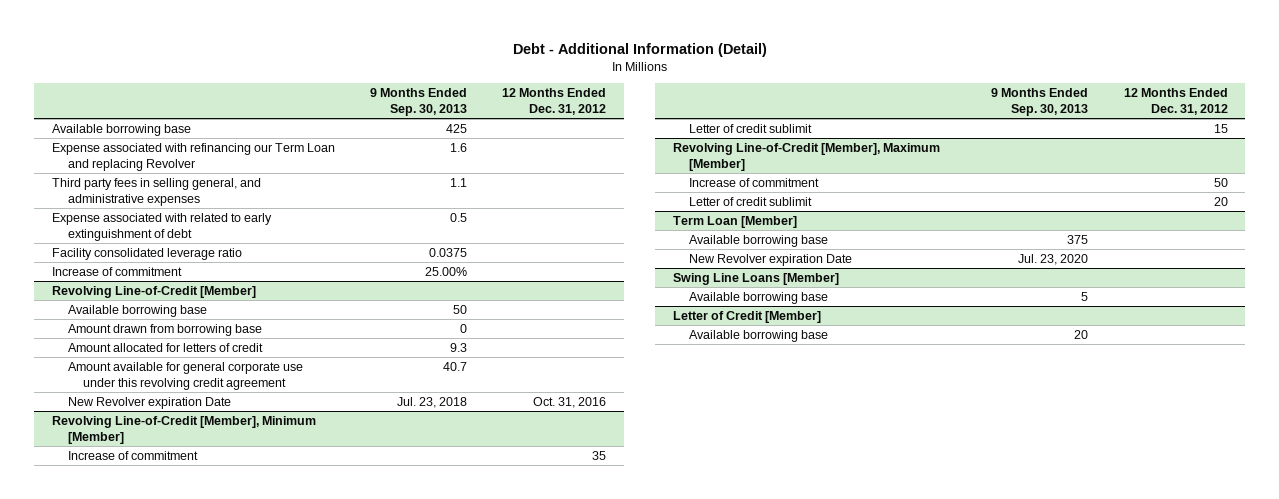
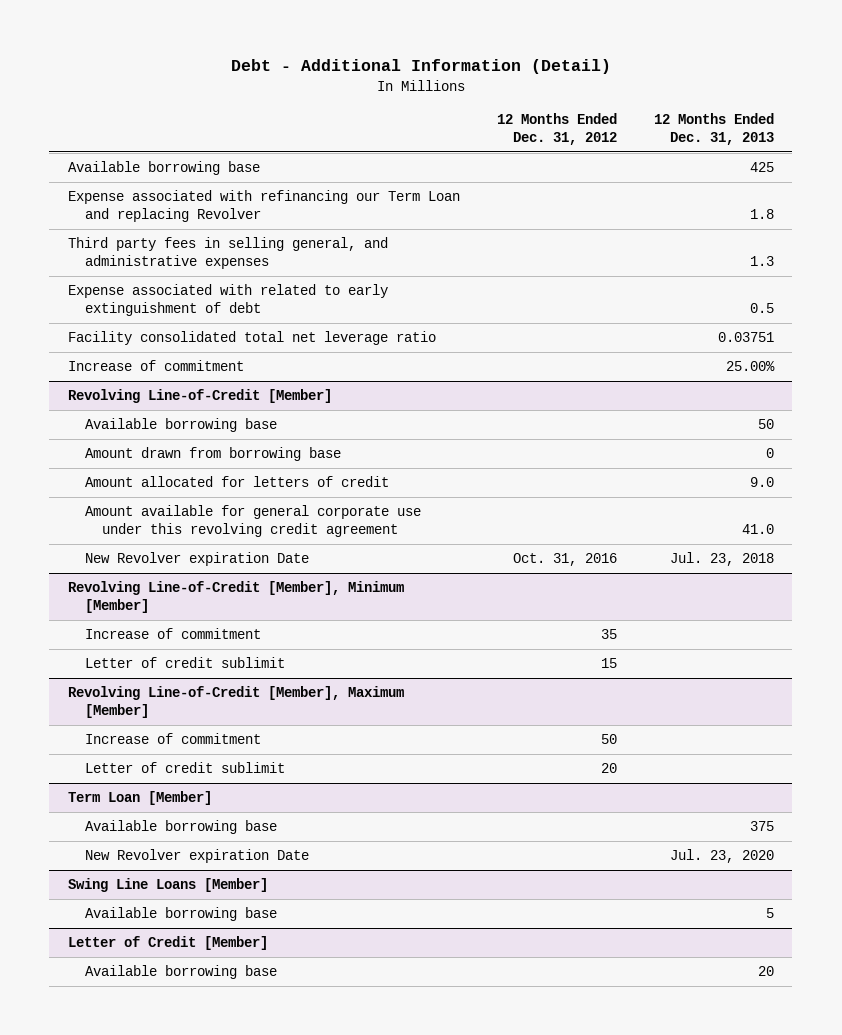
[369,88,467,117] 9 Months Ended Sep. 30, 2013 -> none
none -> [653,113,774,145] 12 Months Ended Dec. 31, 2013
[51,247,242,260] Facility consolidated leverage ratio -> [67,331,436,346] Facility consolidated total net leverage ratio

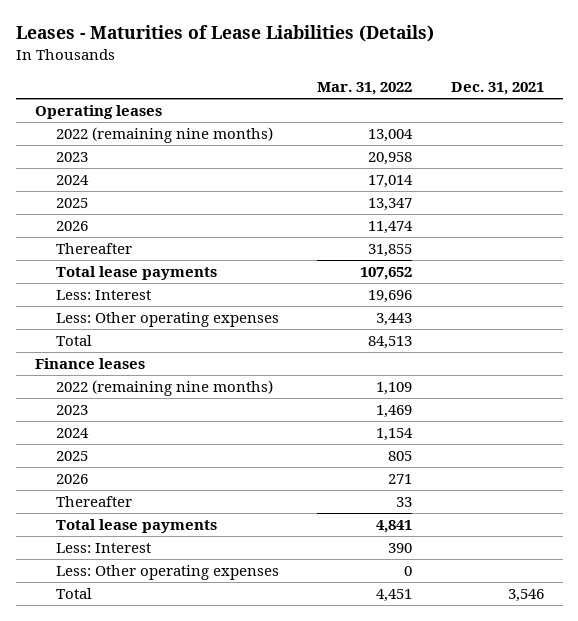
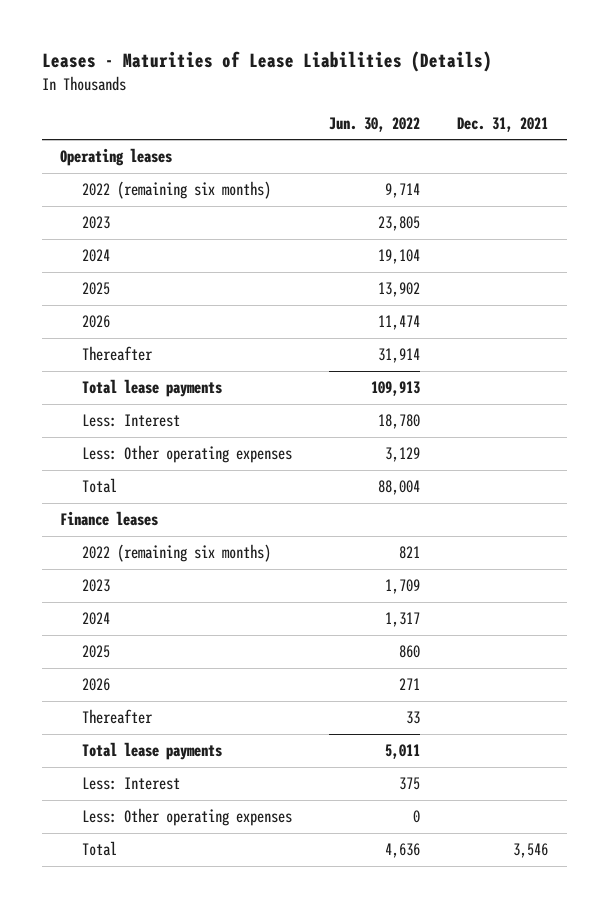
[317,81,413,95] Mar. 31, 2022 -> none
none -> [328,116,420,132] Jun. 30, 2022
[56,127,274,144] 2022 (remaining nine months) -> [81,181,271,200] 2022 (remaining six months)
[56,380,274,397] 2022 (remaining nine months) -> [81,544,271,563] 2022 (remaining six months)

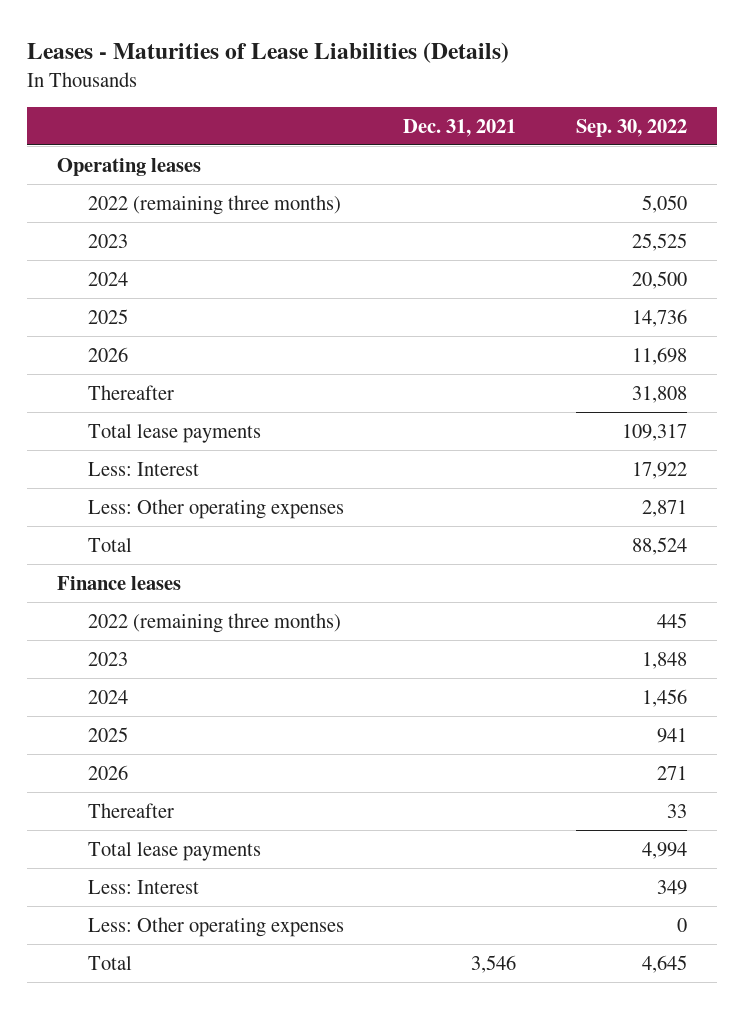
[328,116,420,132] Jun. 30, 2022 -> none
none -> [575,118,687,137] Sep. 30, 2022
[81,181,271,200] 2022 (remaining six months) -> [87,194,341,215] 2022 (remaining three months)
[81,544,271,563] 2022 (remaining six months) -> [87,612,341,633] 2022 (remaining three months)

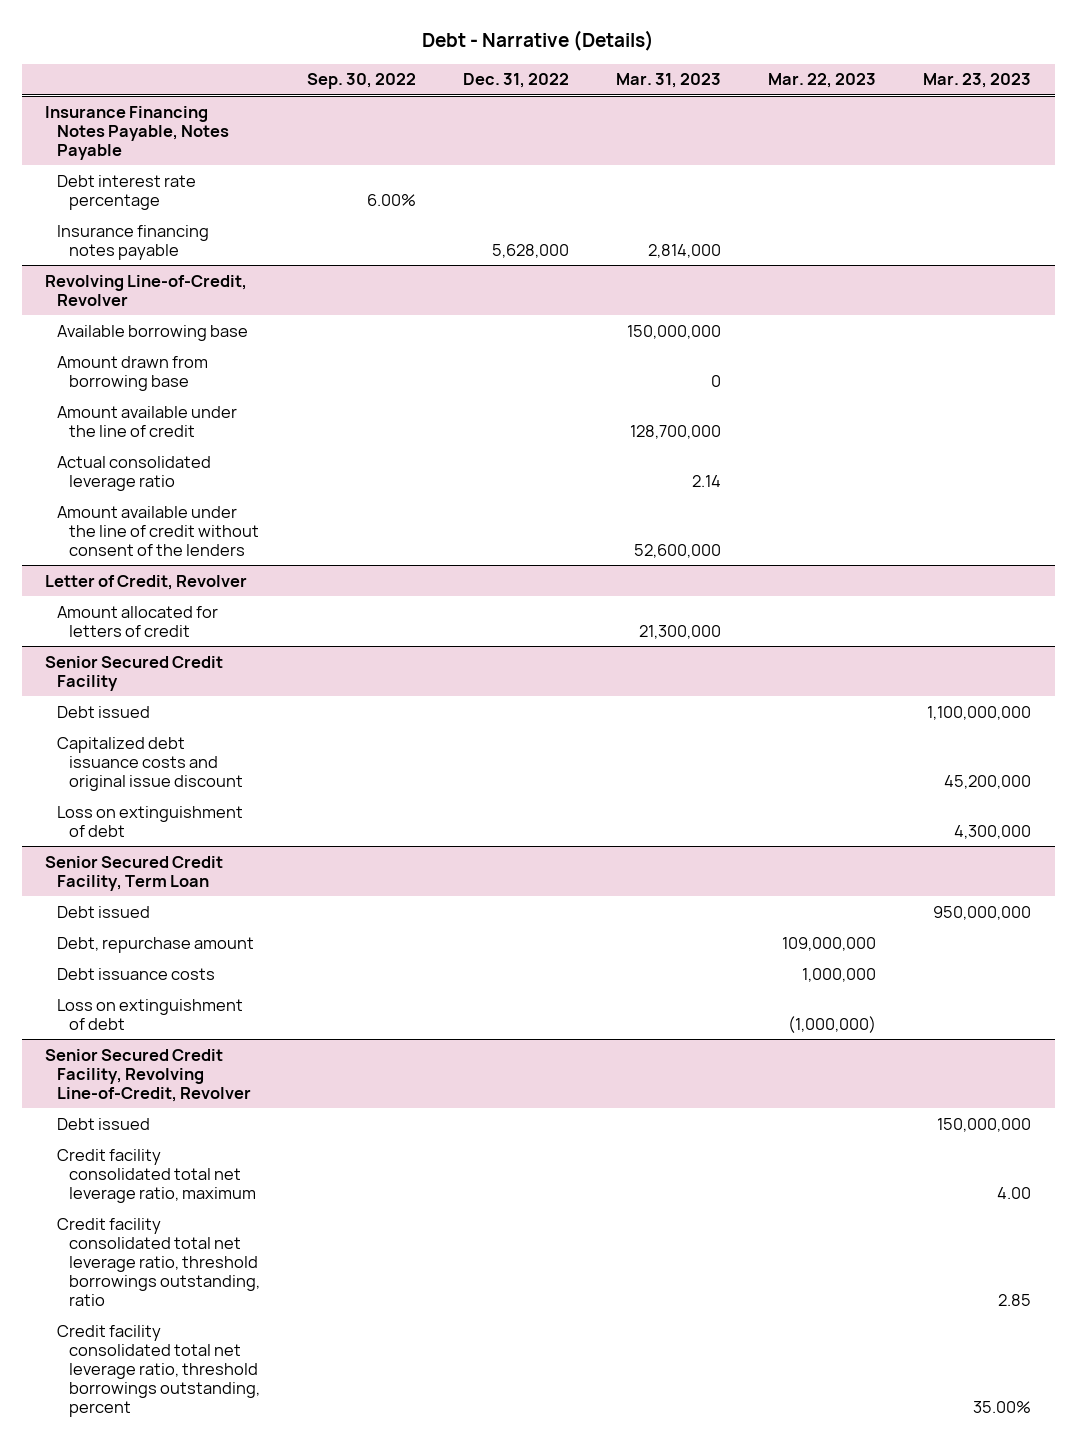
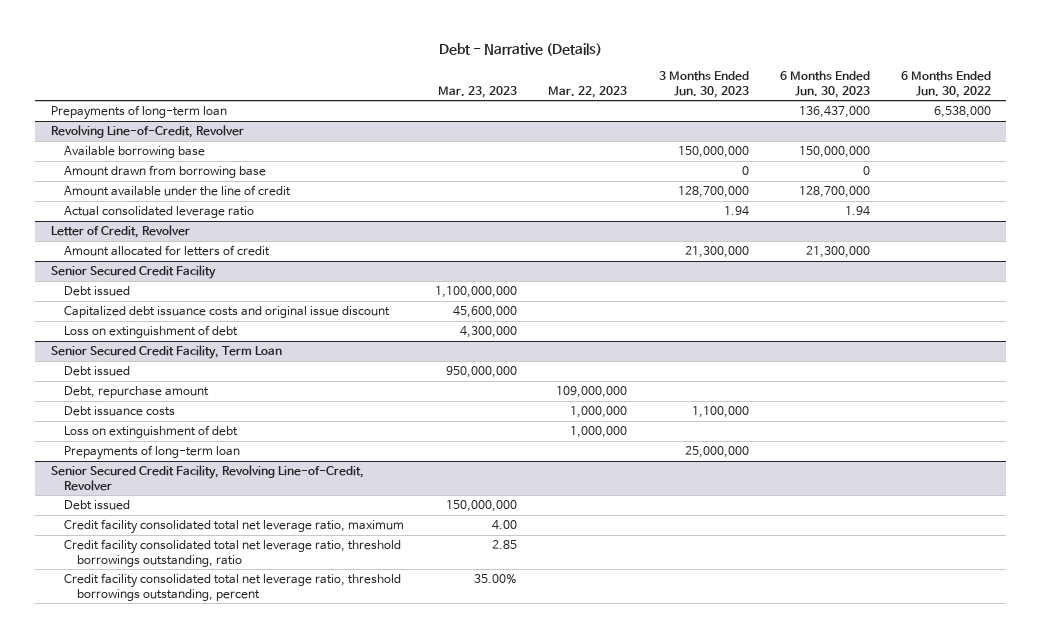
[306,73,416,90] Sep. 30, 2022 -> none
[462,73,569,89] Dec. 31, 2022 -> none
[616,73,722,89] Mar. 31, 2023 -> none
none -> [658,71,749,98] 3 Months Ended Jun. 30, 2023
none -> [779,71,870,98] 6 Months Ended Jun. 30, 2023
none -> [900,71,991,98] 6 Months Ended Jun. 30, 2022
[45,105,229,160] Insurance Financing Notes Payable, Notes Payable -> none
[56,174,196,210] Debt interest rate percentage -> none
[56,224,209,260] Insurance financing notes payable -> none
none -> [50,105,227,121] Prepayments of long-term loan
[56,505,259,556] Amount available under the line of credit without consent of the lenders -> none
[944,774,1032,789] 45,200,000 -> [453,306,518,319] 45,600,000
[788,1015,877,1033] (1,000,000) -> [570,426,628,439] 1,000,000
none -> [64,445,241,461] Prepayments of long-term loan

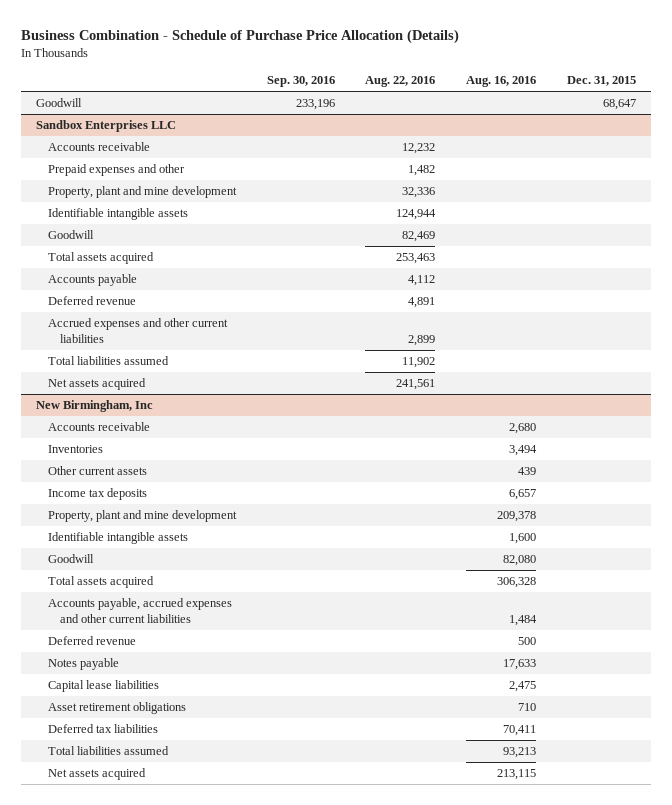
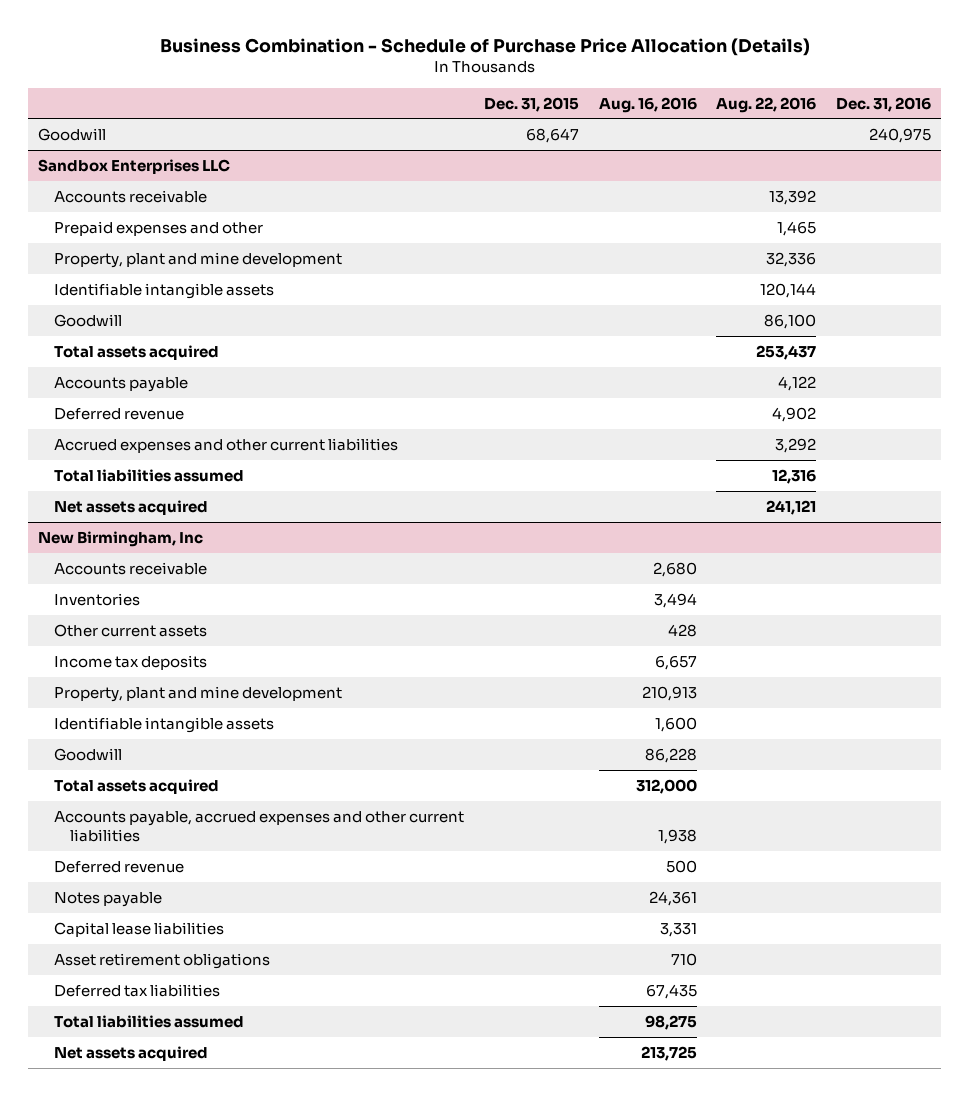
[266,76,335,88] Sep. 30, 2016 -> none
none -> [836,96,932,112] Dec. 31, 2016
[402,143,436,155] 12,232 -> [769,189,817,205] 13,392
[408,165,436,177] 1,482 -> [777,220,817,236] 1,465
[396,209,437,221] 124,944 -> [760,282,817,298] 120,144
[402,231,436,243] 82,469 -> [764,313,817,329] 86,100
[396,253,436,265] 253,463 -> [756,344,817,360] 253,437
[408,275,436,287] 4,112 -> [778,375,817,391] 4,122
[408,297,436,309] 4,891 -> [772,406,817,422] 4,902
[408,335,436,347] 2,899 -> [775,437,817,453] 3,292
[402,357,436,369] 11,902 -> [772,468,817,484] 12,316
[396,379,436,391] 241,561 -> [766,499,817,515] 241,121
[518,467,537,476] 439 -> [667,623,697,637] 428
[497,511,537,523] 209,378 -> [641,685,697,701] 210,913
[503,555,537,567] 82,080 -> [644,747,697,763] 86,228
[497,577,537,589] 306,328 -> [635,778,697,794] 312,000
[509,615,538,627] 1,484 -> [657,829,697,845] 1,938
[503,659,537,671] 17,633 -> [648,890,697,906] 24,361
[509,681,537,693] 2,475 -> [659,922,697,937] 3,331
[503,725,537,737] 70,411 -> [645,983,697,999] 67,435
[503,747,537,759] 93,213 -> [644,1014,697,1030] 98,275
[497,769,537,781] 213,115 -> [640,1045,697,1061] 213,725

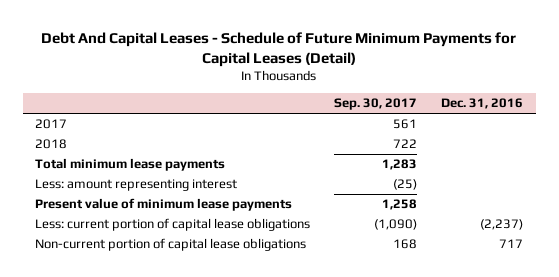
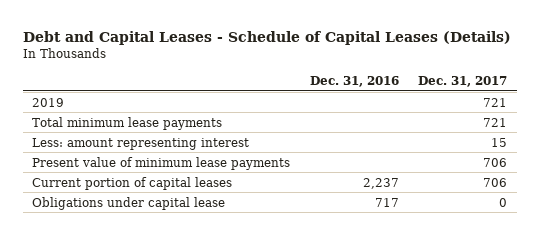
[41,32,517,68] Debt And Capital Leases - Schedule of Future Minimum Payments for Capital Leases (Detail) -> [22,30,511,45] Debt and Capital Leases - Schedule of Capital Leases (Details)
[334,98,418,111] Sep. 30, 2017 -> none
none -> [418,76,508,88] Dec. 31, 2017
[35,119,68,130] 2017 -> none
[35,139,68,150] 2018 -> [32,97,65,107] 2019
[35,218,311,232] Less: current portion of capital lease obligations -> [32,176,233,190] Current portion of capital leases
[480,219,524,231] (2,237) -> [362,177,399,189] 2,237
[35,238,307,252] Non-current portion of capital lease obligations -> [32,196,226,210] Obligations under capital lease

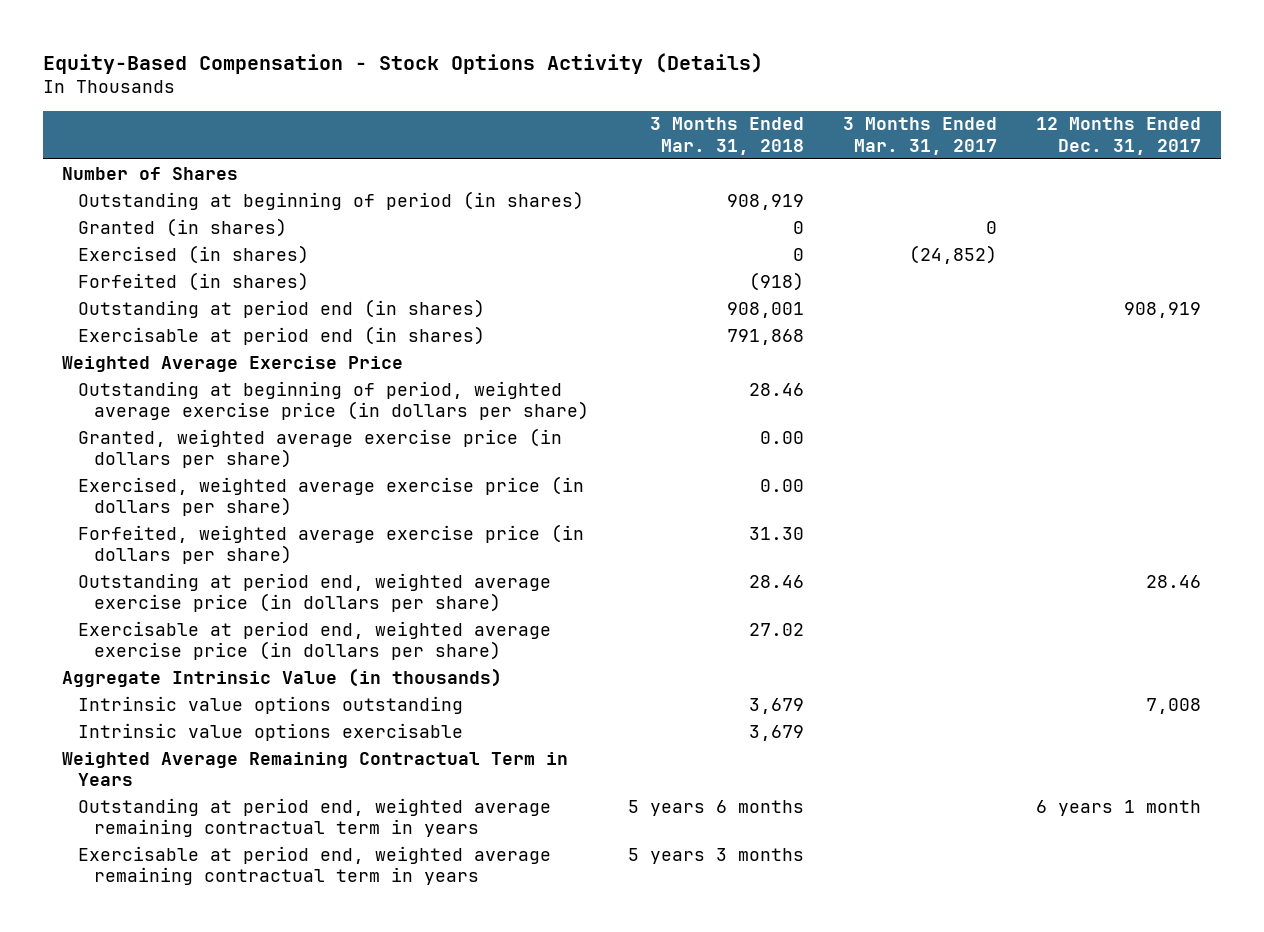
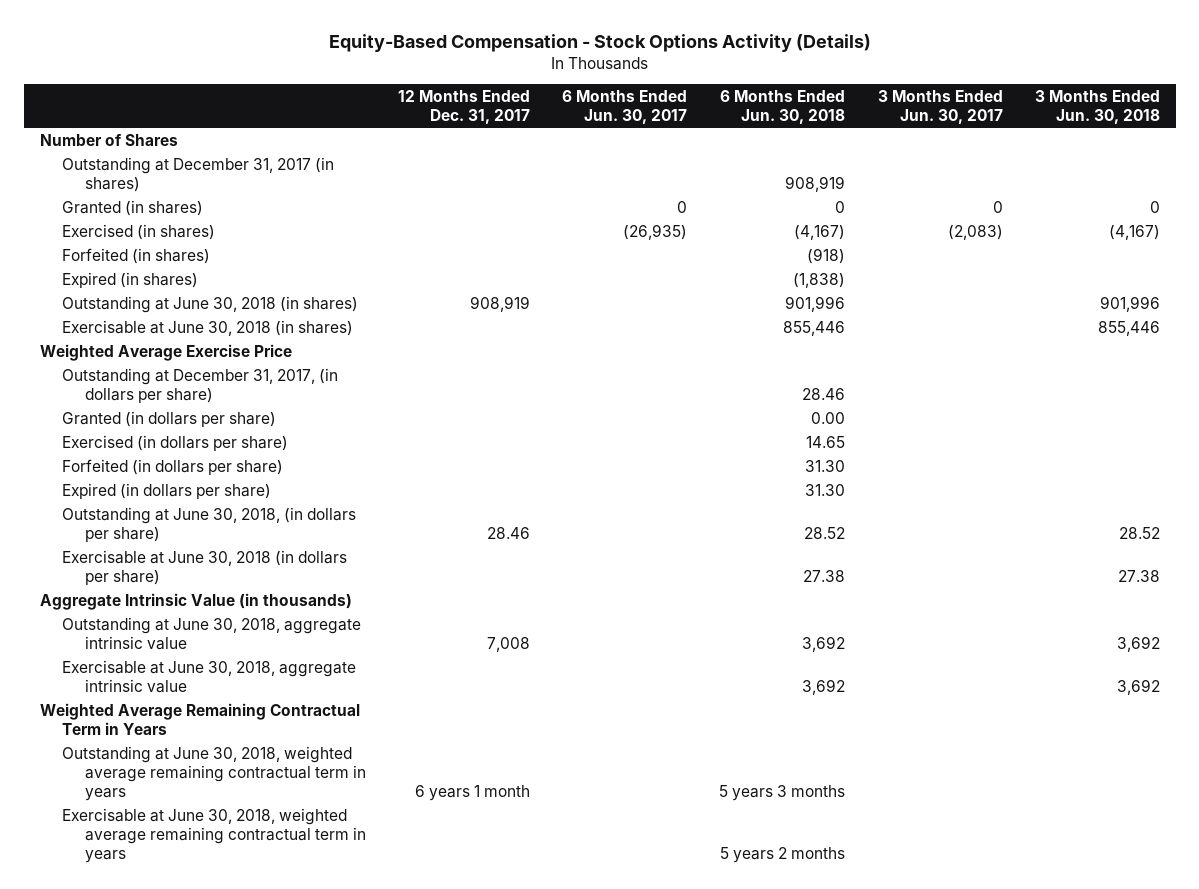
[650,117,805,155] 3 Months Ended Mar. 31, 2018 -> none
[843,117,998,155] 3 Months Ended Mar. 31, 2017 -> none
none -> [562,89,688,124] 6 Months Ended Jun. 30, 2017
none -> [720,89,846,124] 6 Months Ended Jun. 30, 2018
none -> [877,89,1003,124] 3 Months Ended Jun. 30, 2017
none -> [1034,89,1160,124] 3 Months Ended Jun. 30, 2018
[78,190,585,210] Outstanding at beginning of period (in shares) -> [62,156,335,192] Outstanding at December 31, 2017 (in shares)
none -> [62,271,199,288] Expired (in shares)
[78,298,486,318] Outstanding at period end (in shares) -> [62,295,359,313] Outstanding at June 30, 2018 (in shares)
[78,325,486,345] Exercisable at period end (in shares) -> [62,319,354,336] Exercisable at June 30, 2018 (in shares)
[78,380,590,421] Outstanding at beginning of period, weighted average exercise price (in dollars per share) -> [62,367,339,403] Outstanding at December 31, 2017, (in dollars per share)
[78,427,563,469] Granted, weighted average exercise price (in dollars per share) -> [62,410,277,427] Granted (in dollars per share)
[78,475,585,517] Exercised, weighted average exercise price (in dollars per share) -> [62,434,289,451] Exercised (in dollars per share)
[78,523,585,565] Forfeited, weighted average exercise price (in dollars per share) -> [62,458,284,475] Forfeited (in dollars per share)
none -> [62,482,272,499] Expired (in dollars per share)
[78,572,552,613] Outstanding at period end, weighted average exercise price (in dollars per share) -> [62,506,357,542] Outstanding at June 30, 2018, (in dollars per share)
[78,620,552,661] Exercisable at period end, weighted average exercise price (in dollars per share) -> [62,549,348,585] Exercisable at June 30, 2018 (in dollars per share)
[78,695,464,714] Intrinsic value options outstanding -> [62,616,362,650] Outstanding at June 30, 2018, aggregate intrinsic value
[78,722,464,741] Intrinsic value options exercisable -> [62,659,357,693] Exercisable at June 30, 2018, aggregate intrinsic value
[78,797,552,838] Outstanding at period end, weighted average remaining contractual term in years -> [62,745,366,801] Outstanding at June 30, 2018, weighted average remaining contractual term in years
[78,845,552,886] Exercisable at period end, weighted average remaining contractual term in years -> [62,807,366,863] Exercisable at June 30, 2018, weighted average remaining contractual term in years

